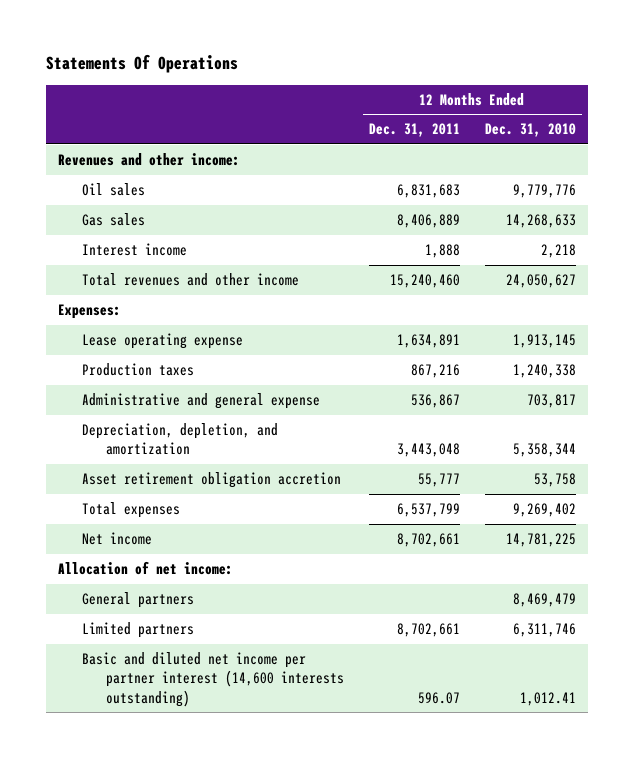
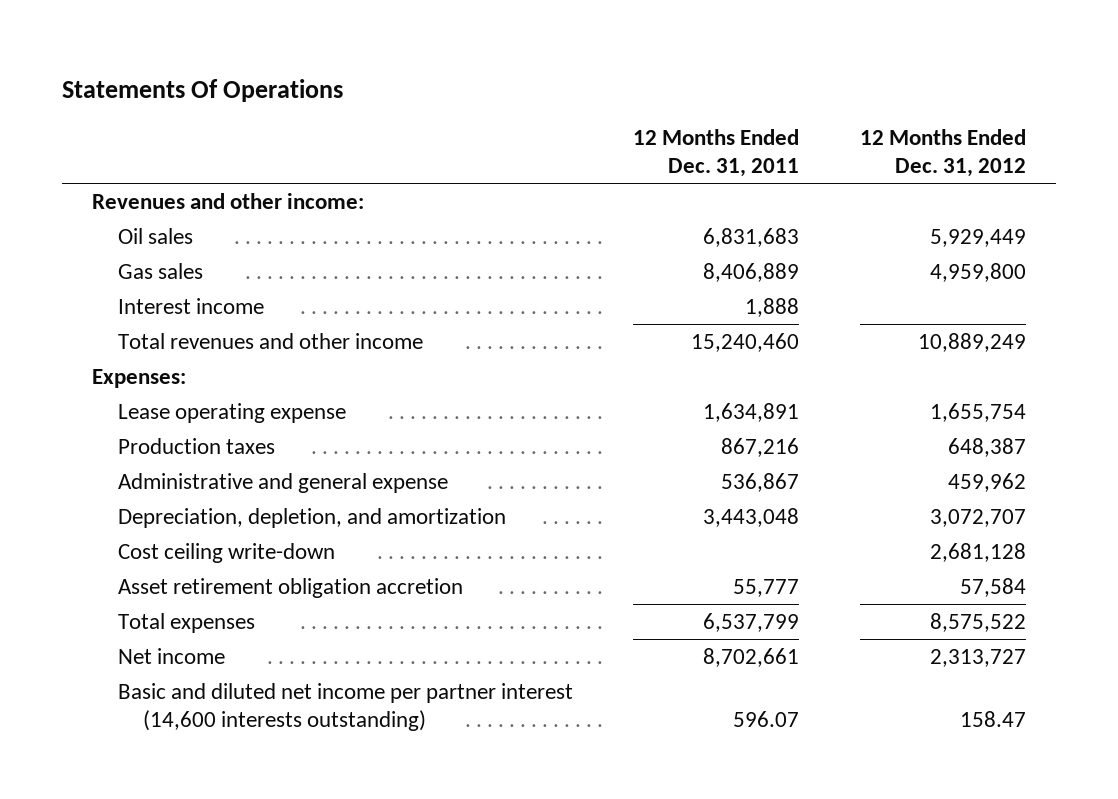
[484,123,576,138] Dec. 31, 2010 -> none
none -> [859,129,1026,178] 12 Months Ended Dec. 31, 2012
none -> [117,542,335,563] Cost ceiling write-down
[58,561,234,576] Allocation of net income: -> none
[82,592,195,609] General partners -> none
[82,622,195,639] Limited partners -> none

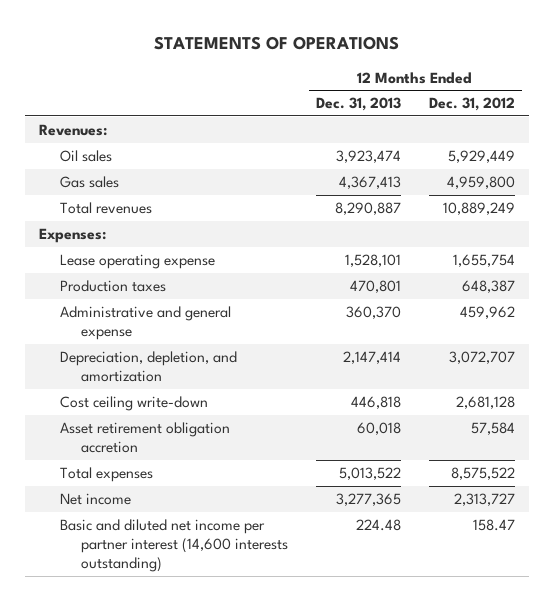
[62,78,344,102] Statements Of Operations -> [154,36,400,51] STATEMENTS OF OPERATIONS
[633,129,800,178] 12 Months Ended Dec. 31, 2011 -> none
none -> [315,97,401,112] Dec. 31, 2013
[92,192,365,209] Revenues and other income: -> [39,123,108,136] Revenues:
[117,297,264,314] Interest income -> none
[117,332,423,349] Total revenues and other income -> [59,201,152,214] Total revenues

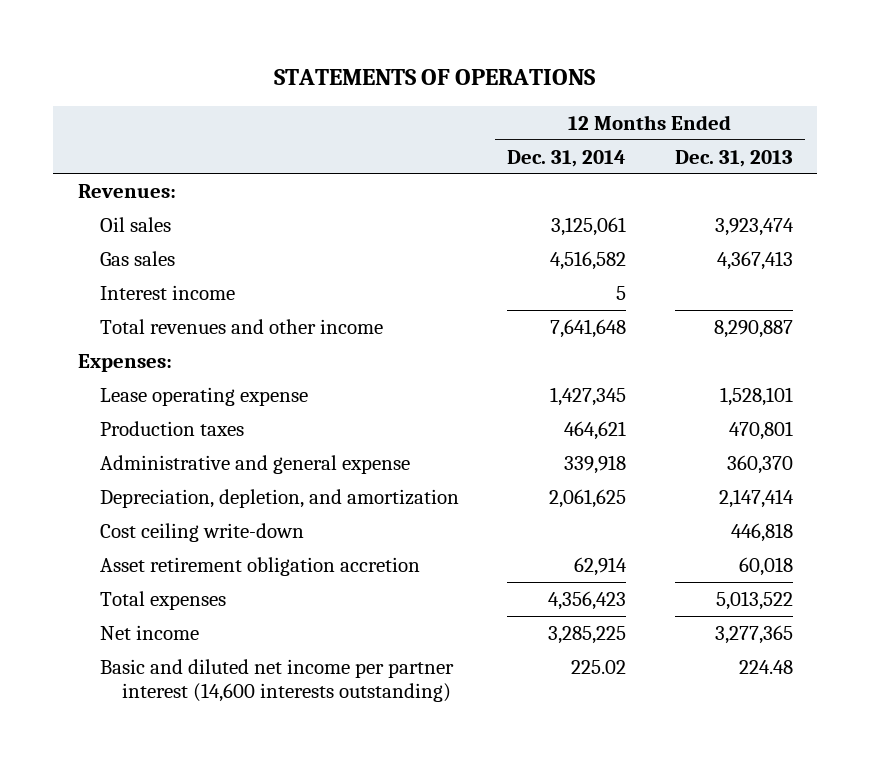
[429,97,516,112] Dec. 31, 2012 -> none
none -> [507,149,627,167] Dec. 31, 2014
none -> [99,284,235,300] Interest income
[59,201,152,214] Total revenues -> [99,318,383,334] Total revenues and other income

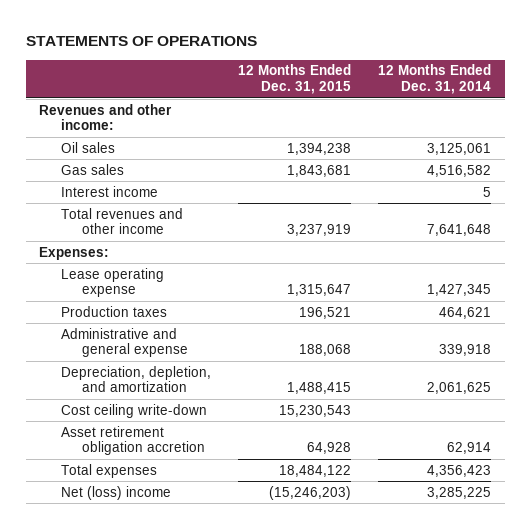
[674,149,793,167] Dec. 31, 2013 -> none
none -> [237,64,351,95] 12 Months Ended Dec. 31, 2015
[77,183,176,198] Revenues: -> [39,103,173,131] Revenues and other income:
[99,658,454,703] Basic and diluted net income per partner interest (14,600 interests outstanding) -> none
[99,624,199,640] Net income -> [60,485,171,500] Net (loss) income

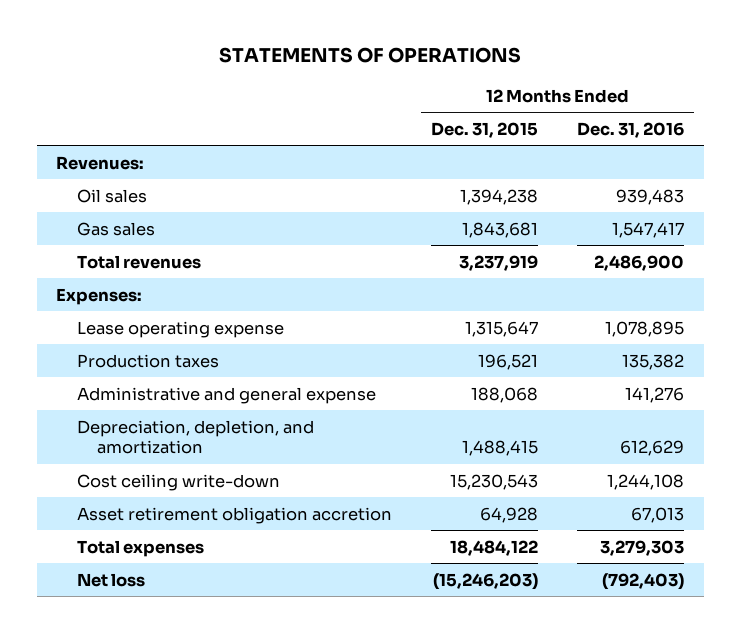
[378,64,492,95] 12 Months Ended Dec. 31, 2014 -> none
none -> [577,121,685,138] Dec. 31, 2016
[39,103,173,131] Revenues and other income: -> [56,155,145,170] Revenues:
[60,185,158,197] Interest income -> none
[60,207,183,235] Total revenues and other income -> [76,254,201,269] Total revenues
[60,485,171,500] Net (loss) income -> [76,572,145,587] Net loss

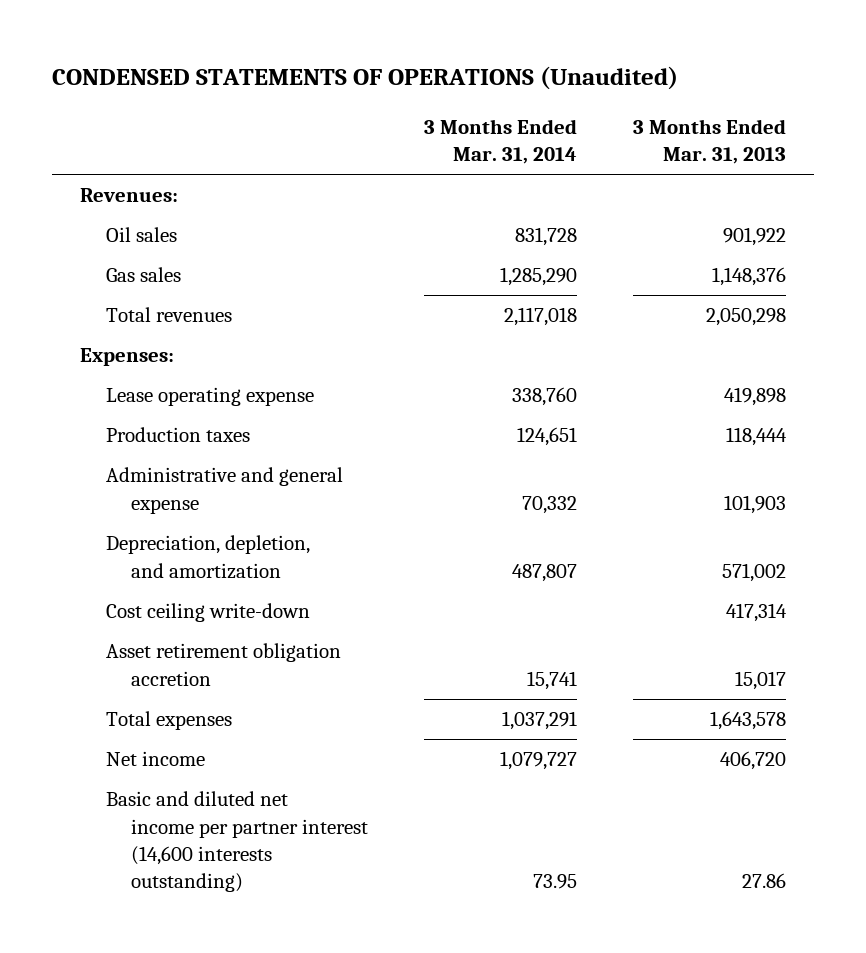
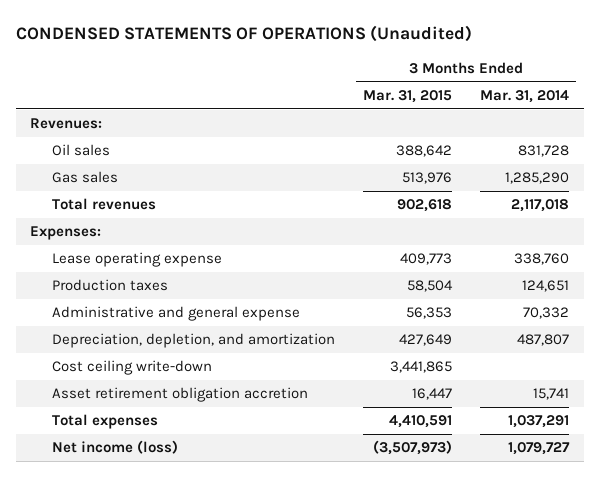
[632,118,786,165] 3 Months Ended Mar. 31, 2013 -> none
none -> [363,89,453,103] Mar. 31, 2015
[105,791,369,893] Basic and diluted net income per partner interest (14,600 interests outstanding) -> none
[105,751,205,767] Net income -> [52,440,179,455] Net income (loss)

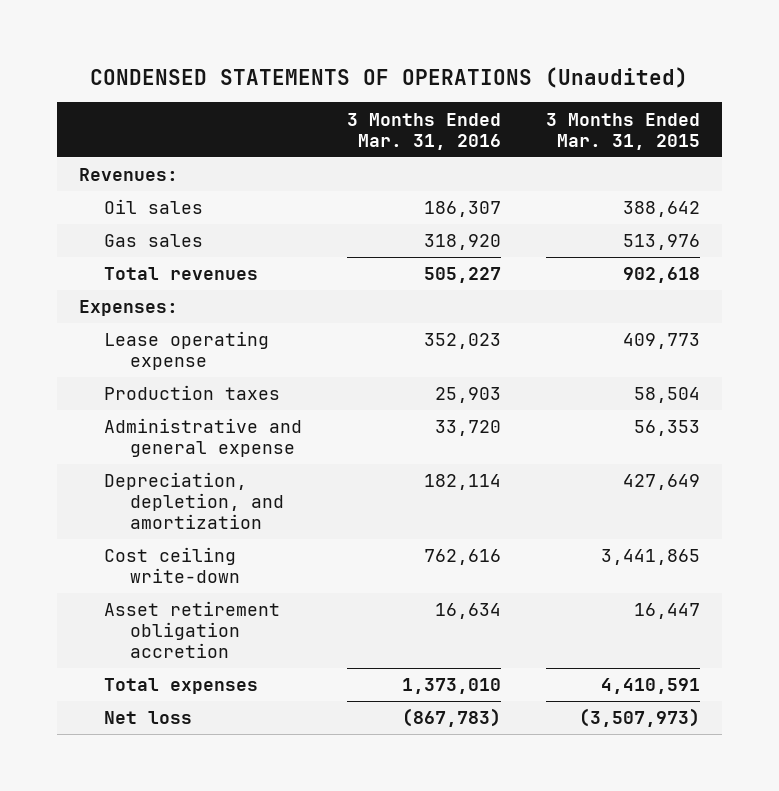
[480,89,570,103] Mar. 31, 2014 -> none
none -> [347,112,502,150] 3 Months Ended Mar. 31, 2016
[52,440,179,455] Net income (loss) -> [104,711,193,725] Net loss

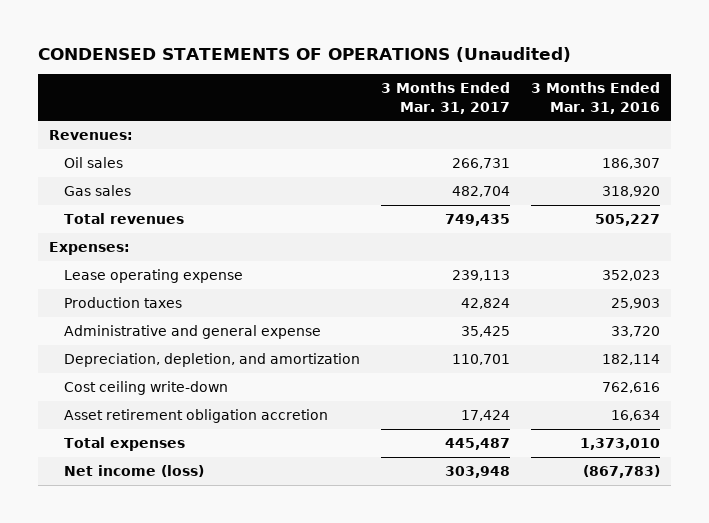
[545,112,700,150] 3 Months Ended Mar. 31, 2015 -> none
none -> [381,82,511,114] 3 Months Ended Mar. 31, 2017
[104,711,193,725] Net loss -> [63,465,204,478] Net income (loss)

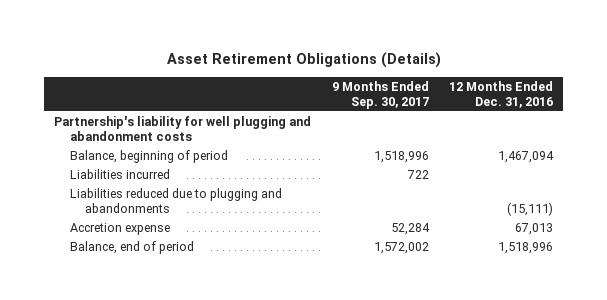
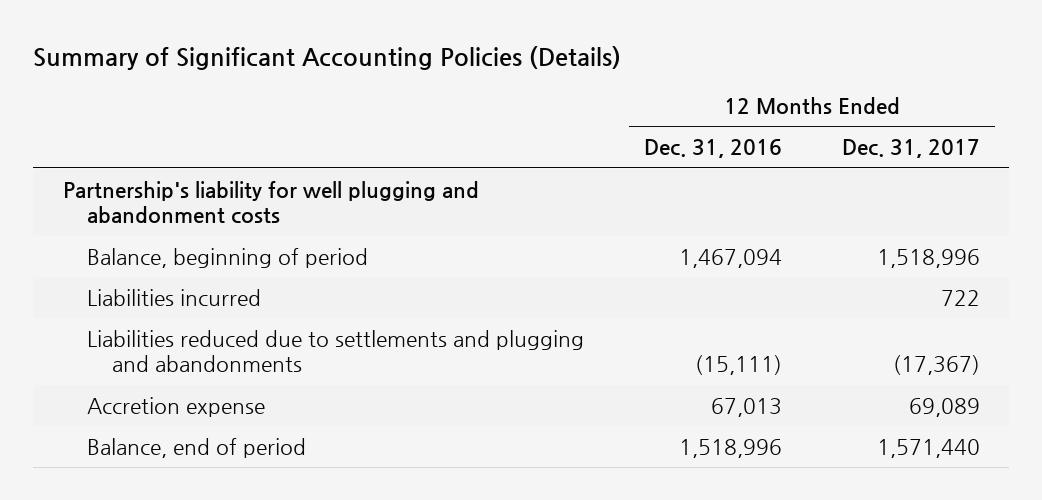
[166,52,441,69] Asset Retirement Obligations (Details) -> [32,45,621,70] Summary of Significant Accounting Policies (Details)
[331,80,429,109] 9 Months Ended Sep. 30, 2017 -> none
none -> [841,139,980,159] Dec. 31, 2017
[69,187,282,213] Liabilities reduced due to plugging and abandonments -> [87,329,585,373] Liabilities reduced due to settlements and plugging and abandonments

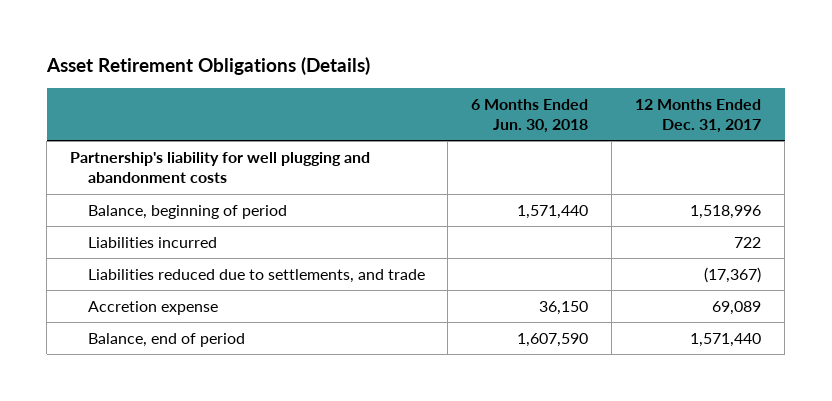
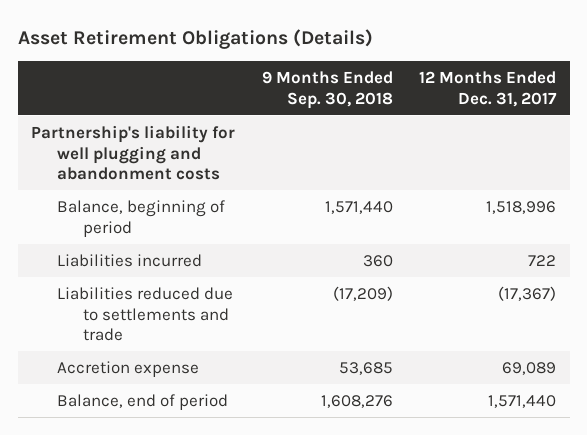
[471,98,589,133] 6 Months Ended Jun. 30, 2018 -> none
none -> [261,71,393,109] 9 Months Ended Sep. 30, 2018
[87,268,425,283] Liabilities reduced due to settlements, and trade -> [57,286,234,342] Liabilities reduced due to settlements and trade

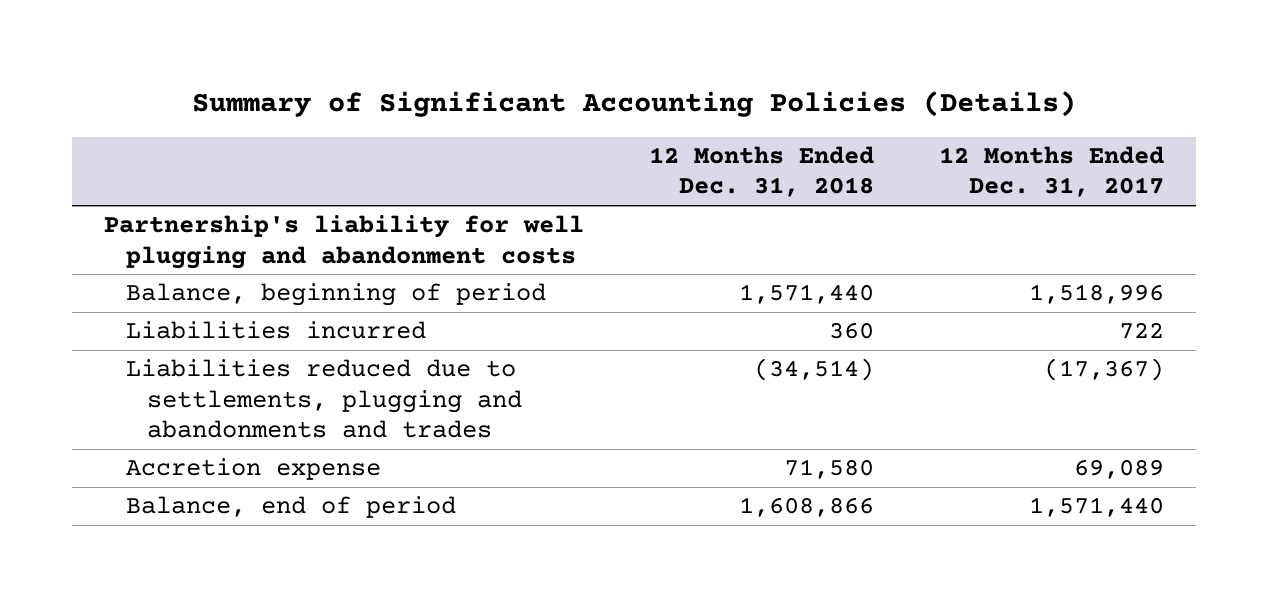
[17,29,373,50] Asset Retirement Obligations (Details) -> [192,91,1077,118] Summary of Significant Accounting Policies (Details)
[261,71,393,109] 9 Months Ended Sep. 30, 2018 -> none
none -> [649,146,875,198] 12 Months Ended Dec. 31, 2018
[57,286,234,342] Liabilities reduced due to settlements and trade -> [125,359,523,438] Liabilities reduced due to settlements, plugging and abandonments and trades

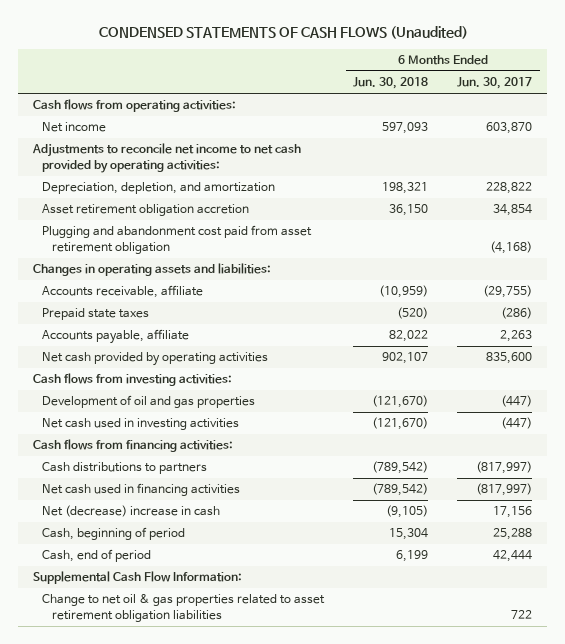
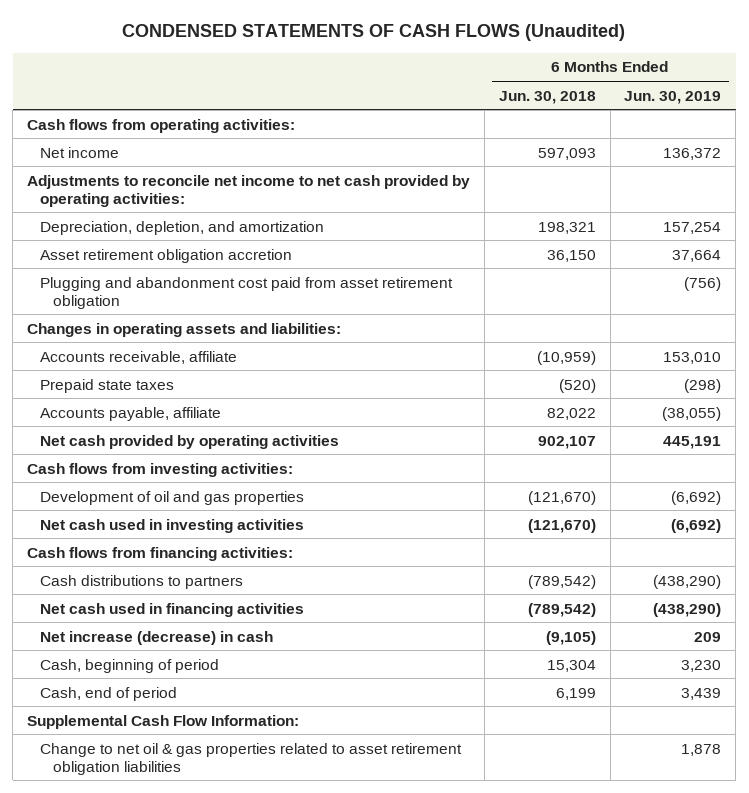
[457,77,533,90] Jun. 30, 2017 -> none
none -> [624,90,722,104] Jun. 30, 2019
[42,505,221,518] Net (decrease) increase in cash -> [40,630,274,645] Net increase (decrease) in cash

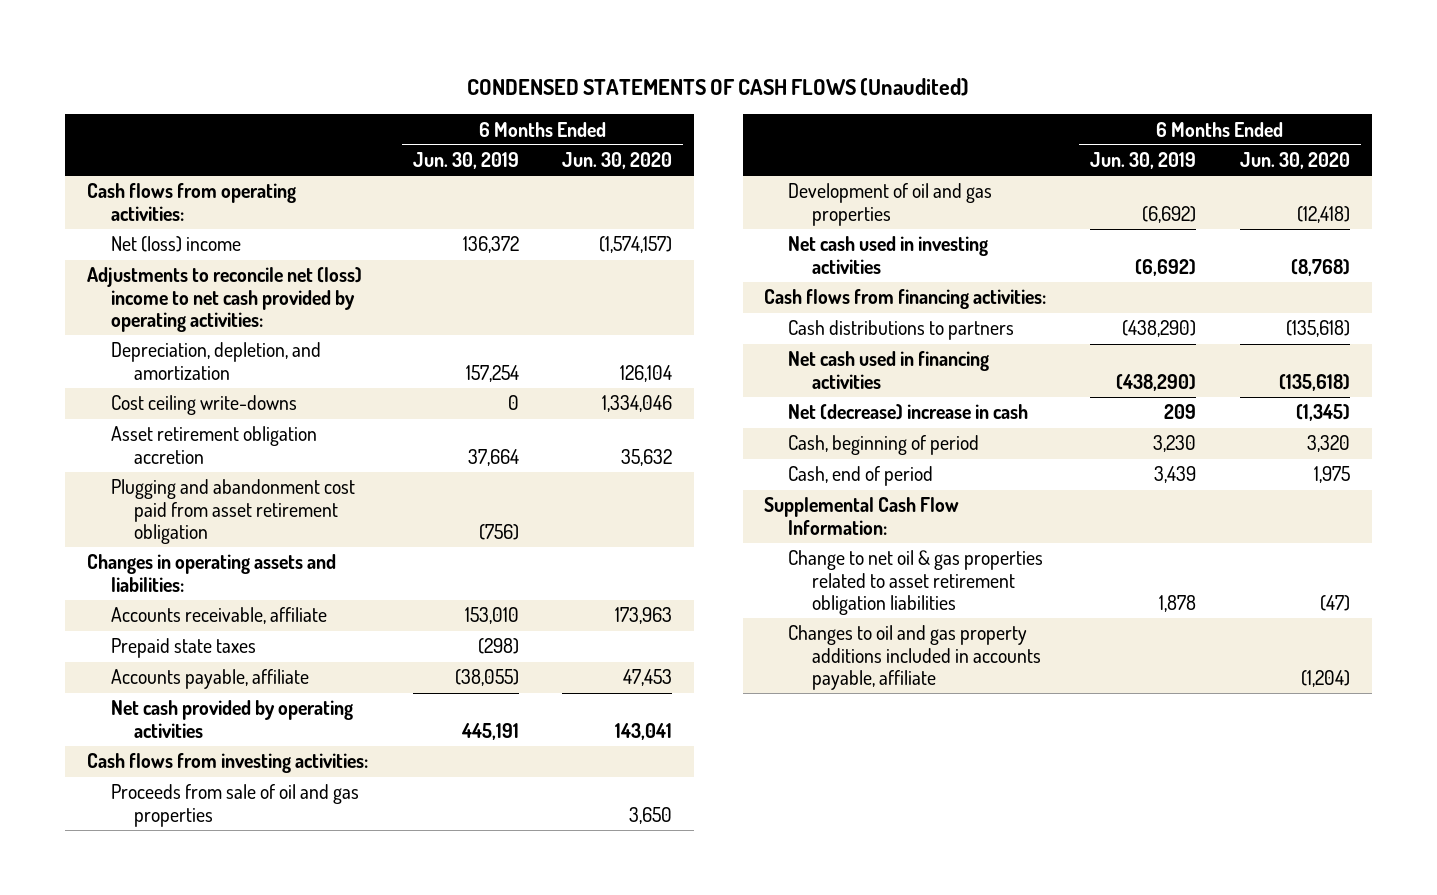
[498,90,596,104] Jun. 30, 2018 -> none
none -> [562,152,673,170] Jun. 30, 2020
[40,146,120,158] Net income -> [110,236,241,253] Net (loss) income
[27,174,471,207] Adjustments to reconcile net income to net cash provided by operating activities: -> [86,267,362,333] Adjustments to reconcile net (loss) income to net cash provided by operating activities:
none -> [110,395,297,416] Cost ceiling write-downs
none -> [110,784,359,827] Proceeds from sale of oil and gas properties
[40,630,274,645] Net increase (decrease) in cash -> [788,404,1029,421] Net (decrease) increase in cash
none -> [788,625,1041,691] Changes to oil and gas property additions included in accounts payable, affiliate

